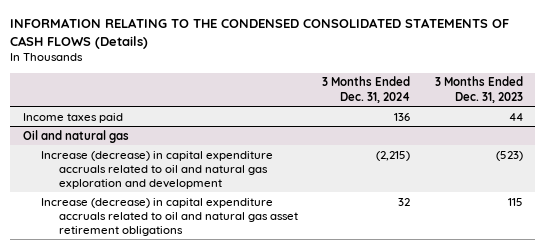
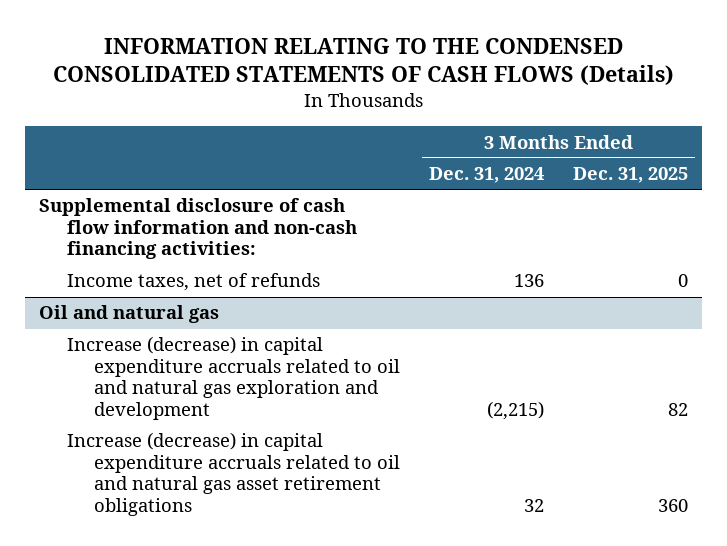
[434,76,523,103] 3 Months Ended Dec. 31, 2023 -> none
none -> [573,167,689,184] Dec. 31, 2025
none -> [39,198,357,260] Supplemental disclosure of cash flow information and non-cash financing activities:
[22,112,123,123] Income taxes paid -> [66,273,320,292] Income taxes, net of refunds

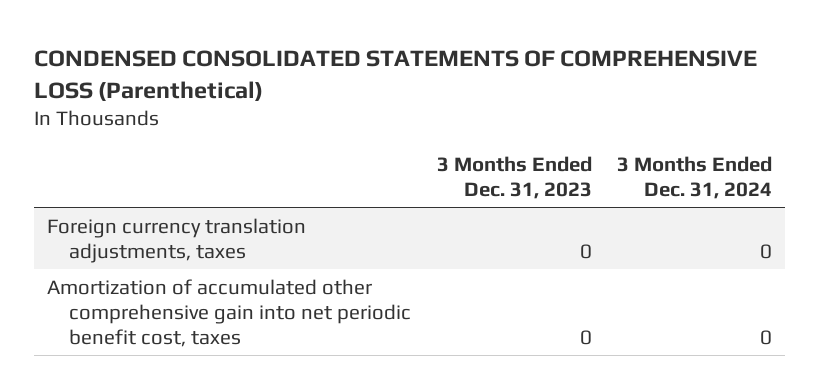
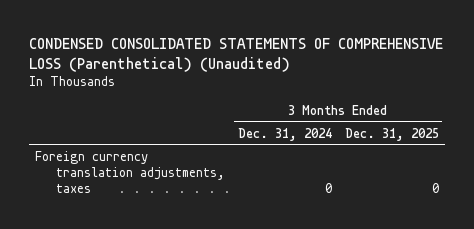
[33,49,757,101] CONDENSED CONSOLIDATED STATEMENTS OF COMPREHENSIVE LOSS (Parenthetical) -> [28,37,443,72] CONDENSED CONSOLIDATED STATEMENTS OF COMPREHENSIVE LOSS (Parenthetical) (Unaudited)
[436,155,592,199] 3 Months Ended Dec. 31, 2023 -> none
none -> [344,127,439,141] Dec. 31, 2025
[46,278,411,347] Amortization of accumulated other comprehensive gain into net periodic benefit cost, taxes -> none

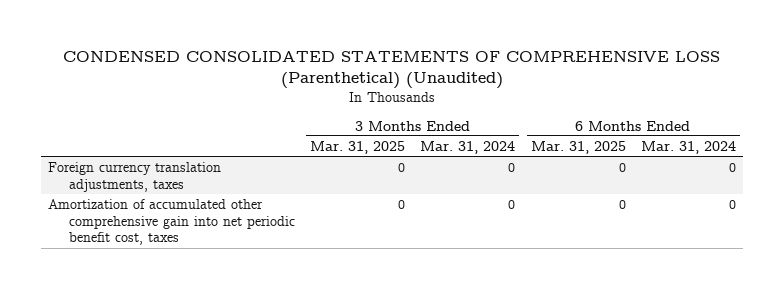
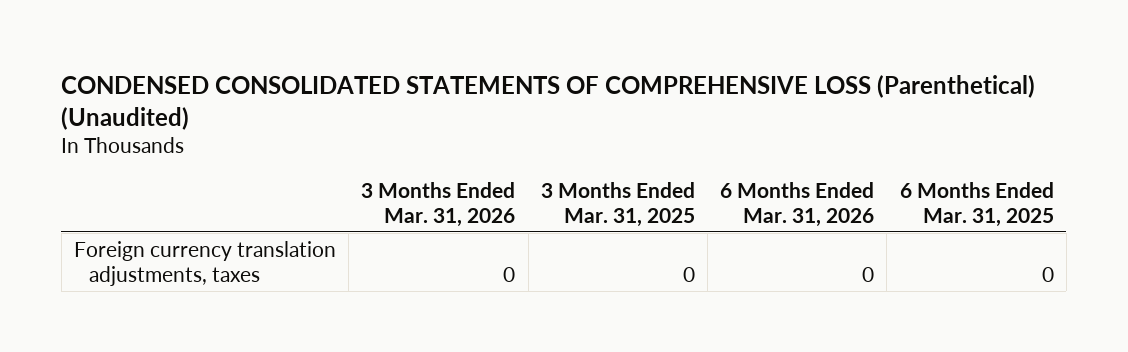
[420,140,516,154] Mar. 31, 2024 -> none
[640,140,736,154] Mar. 31, 2024 -> none
none -> [361,181,516,227] 3 Months Ended Mar. 31, 2026
none -> [720,181,875,227] 6 Months Ended Mar. 31, 2026
[48,198,296,246] Amortization of accumulated other comprehensive gain into net periodic benefit cost, taxes -> none

